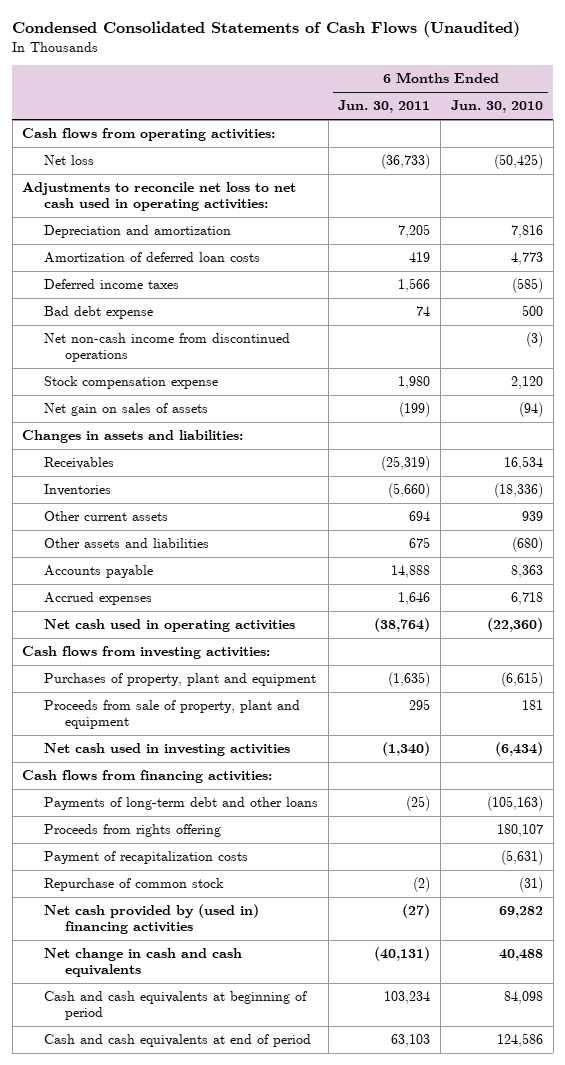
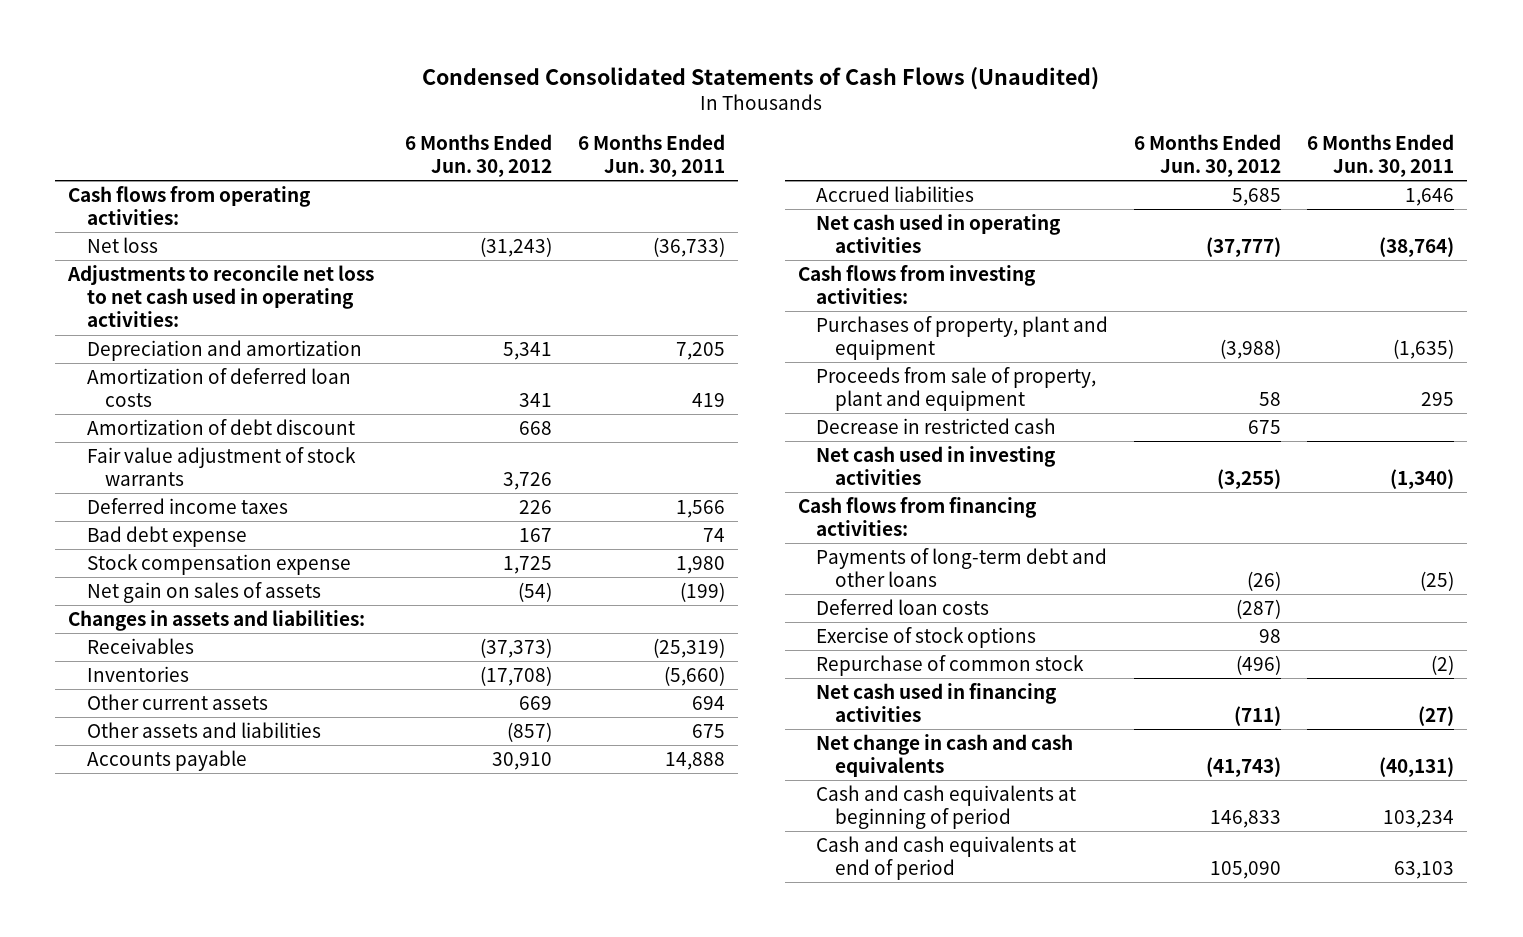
[451,100,544,114] Jun. 30, 2010 -> none
none -> [404,133,552,178] 6 Months Ended Jun. 30, 2012
none -> [86,419,355,436] Amortization of debt discount
none -> [86,447,356,487] Fair value adjustment of stock warrants
[43,333,290,363] Net non-cash income from discontinued operations -> none
[43,592,152,606] Accrued expenses -> [816,186,975,203] Accrued liabilities
none -> [816,418,1057,435] Decrease in restricted cash
[43,824,221,838] Proceeds from rights offering -> none
[43,851,248,865] Payment of recapitalization costs -> none
none -> [816,599,990,616] Deferred loan costs
none -> [816,627,1037,649] Exercise of stock options
[43,904,259,935] Net cash provided by (used in) financing activities -> [816,683,1058,723] Net cash used in financing activities

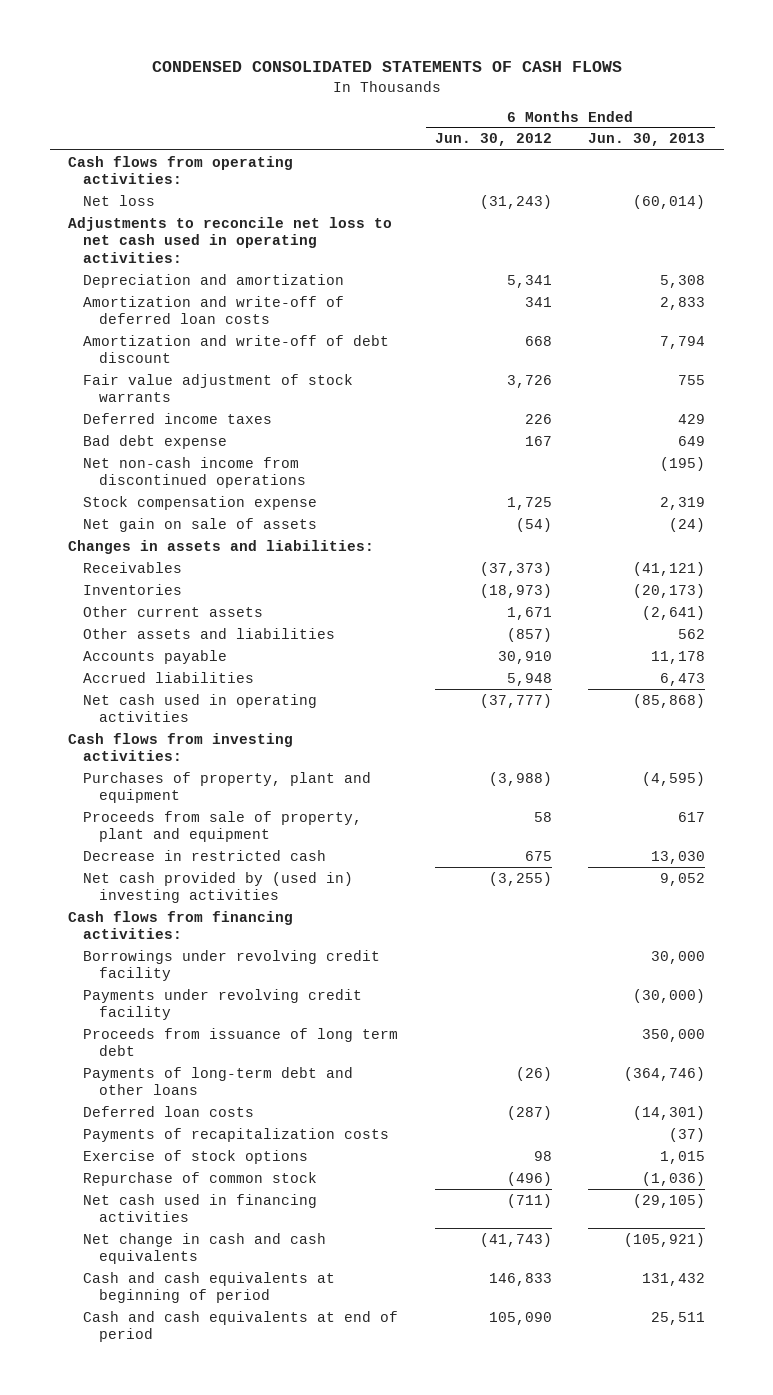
[422,66,1100,90] Condensed Consolidated Statements of Cash Flows (Unaudited) -> [151,61,622,73] CONDENSED CONSOLIDATED STATEMENTS OF CASH FLOWS
[577,133,725,178] 6 Months Ended Jun. 30, 2011 -> none
none -> [588,133,706,147] Jun. 30, 2013
[86,368,351,408] Amortization of deferred loan costs -> [83,295,345,325] Amortization and write-off of deferred loan costs
[86,419,355,436] Amortization of debt discount -> [83,334,390,364] Amortization and write-off of debt discount
none -> [83,456,306,489] Net non-cash income from discontinued operations
[86,582,321,604] Net gain on sales of assets -> [83,517,318,532] Net gain on sale of assets
[479,666,552,687] (17,708) -> [479,583,552,598] (18,973)
[518,696,552,711] 669 -> [506,606,552,620] 1,671
[1232,188,1282,207] 5,685 -> [506,672,552,686] 5,948
[816,446,1057,486] Net cash used in investing activities -> [83,871,354,904] Net cash provided by (used in) investing activities
none -> [83,949,381,982] Borrowings under revolving credit facility
none -> [83,988,363,1021] Payments under revolving credit facility
none -> [83,1027,399,1057] Proceeds from issuance of long term debt
none -> [83,1127,390,1142] Payments of recapitalization costs

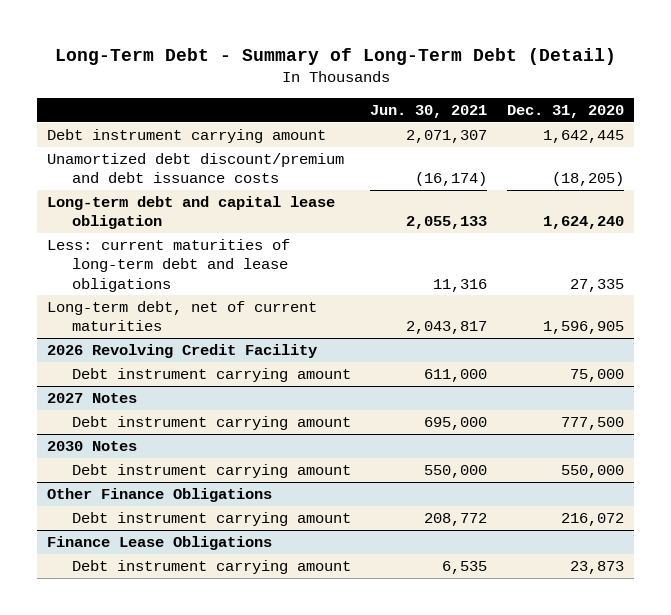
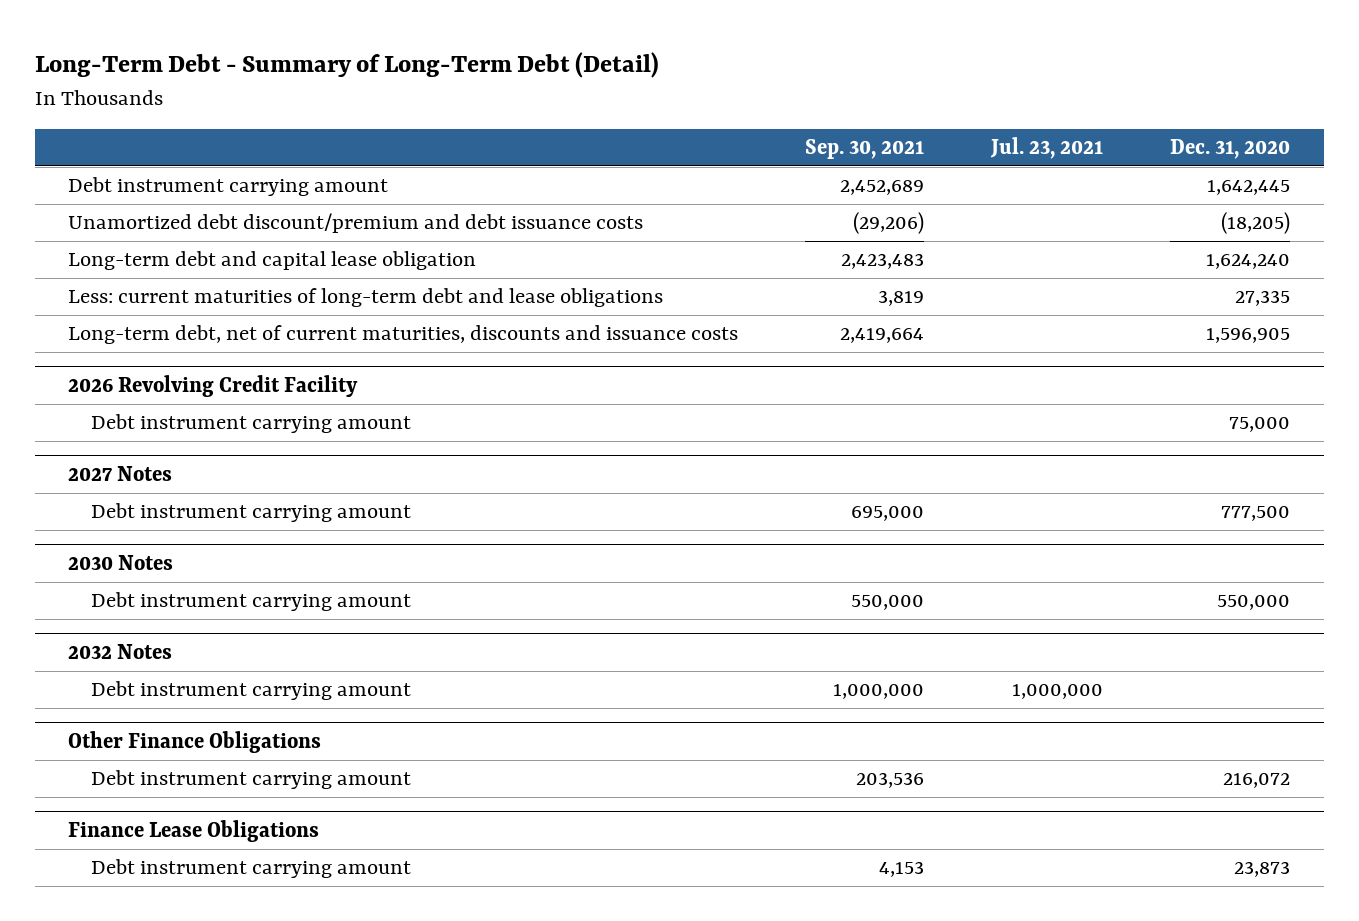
[370,105,488,119] Jun. 30, 2021 -> none
none -> [805,138,925,159] Sep. 30, 2021
none -> [990,136,1104,159] Jul. 23, 2021
[46,301,317,332] Long-term debt, net of current maturities -> [68,325,739,345] Long-term debt, net of current maturities, discounts and issuance costs
none -> [68,644,173,660] 2032 Notes
none -> [90,681,411,701] Debt instrument carrying amount

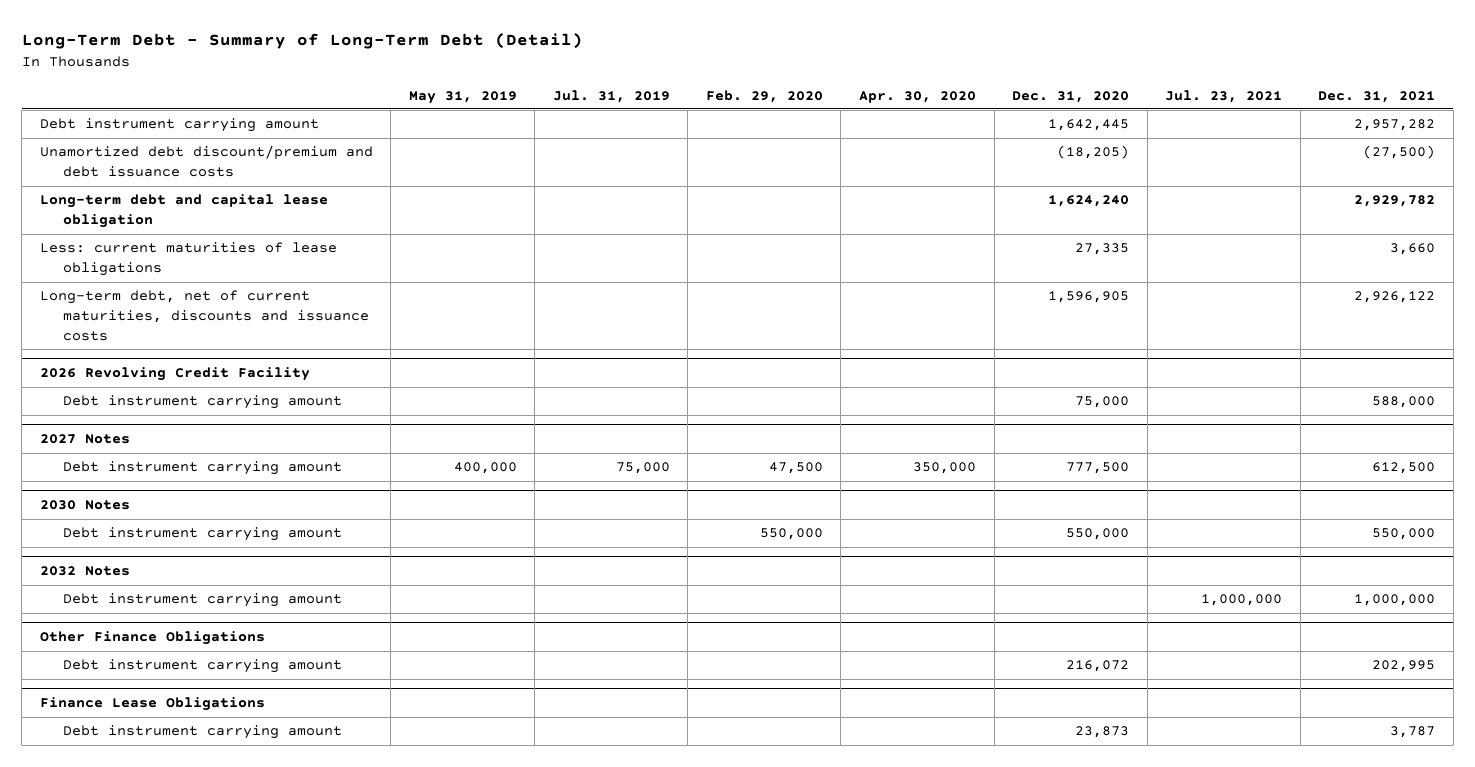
[805,138,925,159] Sep. 30, 2021 -> none
none -> [408,90,517,104] May 31, 2019
none -> [552,89,670,103] Jul. 31, 2019
none -> [705,89,823,103] Feb. 29, 2020
none -> [859,90,977,103] Apr. 30, 2020
none -> [1318,90,1436,103] Dec. 31, 2021
[68,288,664,308] Less: current maturities of long-term debt and lease obligations -> [39,242,337,277] Less: current maturities of lease obligations

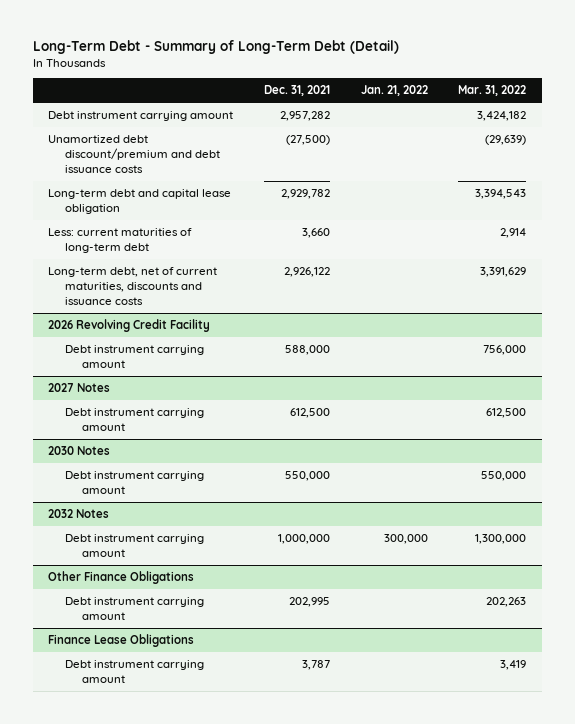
[408,90,517,104] May 31, 2019 -> none
[552,89,670,103] Jul. 31, 2019 -> none
[705,89,823,103] Feb. 29, 2020 -> none
[859,90,977,103] Apr. 30, 2020 -> none
[1012,90,1130,103] Dec. 31, 2020 -> none
[1165,89,1283,103] Jul. 23, 2021 -> none
none -> [360,85,428,97] Jan. 21, 2022
none -> [458,85,527,97] Mar. 31, 2022
[39,242,337,277] Less: current maturities of lease obligations -> [48,228,193,254] Less: current maturities of long-term debt

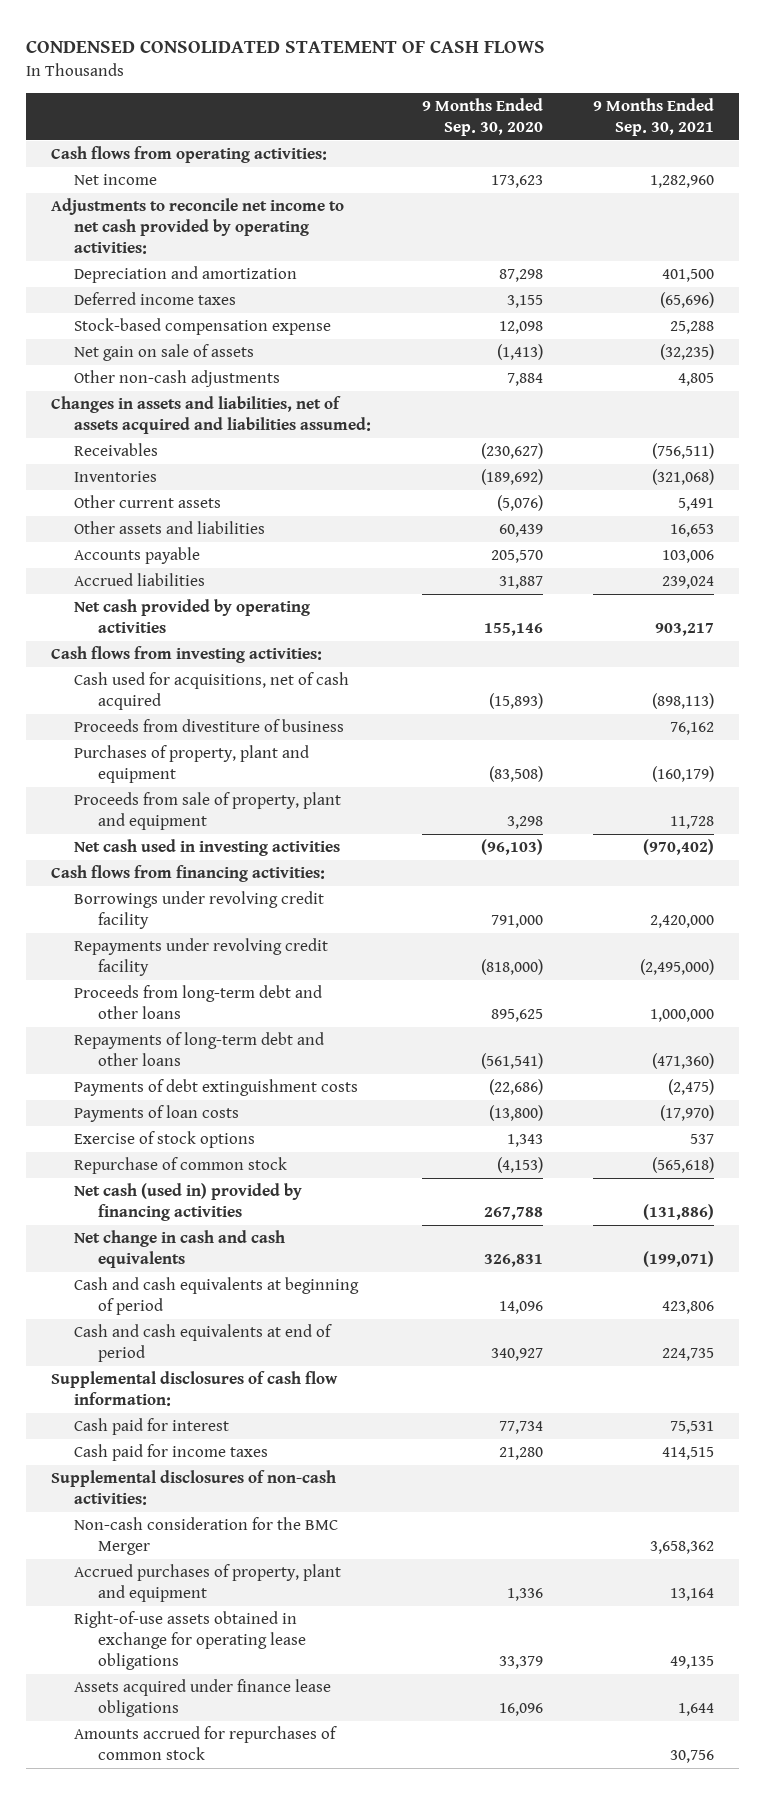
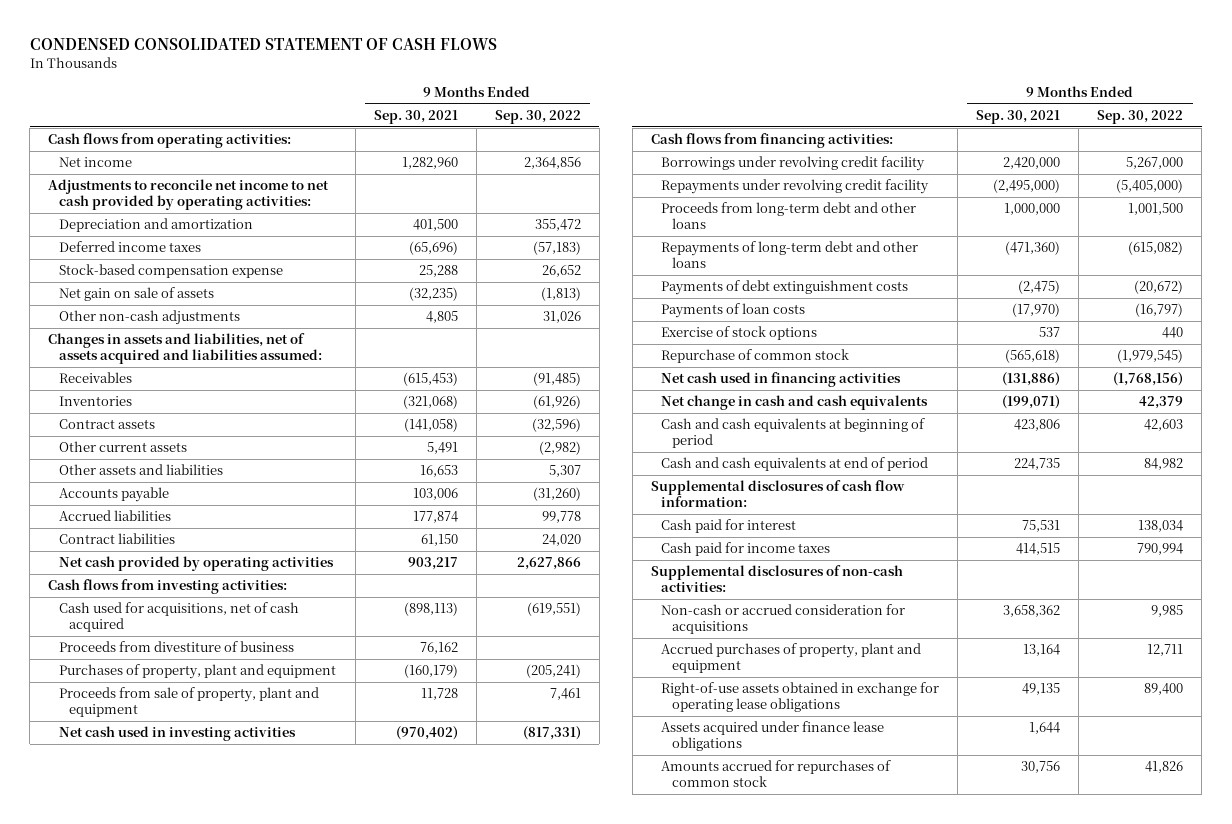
[421,98,543,137] 9 Months Ended Sep. 30, 2020 -> none
none -> [494,110,581,125] Sep. 30, 2022
[652,443,715,460] (756,511) -> [402,372,458,387] (615,453)
none -> [58,419,155,430] Contract assets
[662,576,715,590] 239,024 -> [412,511,458,524] 177,874
none -> [58,533,175,545] Contract liabilities
[74,1183,303,1222] Net cash (used in) provided by financing activities -> [661,372,902,388] Net cash used in financing activities
[74,1517,339,1556] Non-cash consideration for the BMC Merger -> [661,604,906,635] Non-cash or accrued consideration for acquisitions

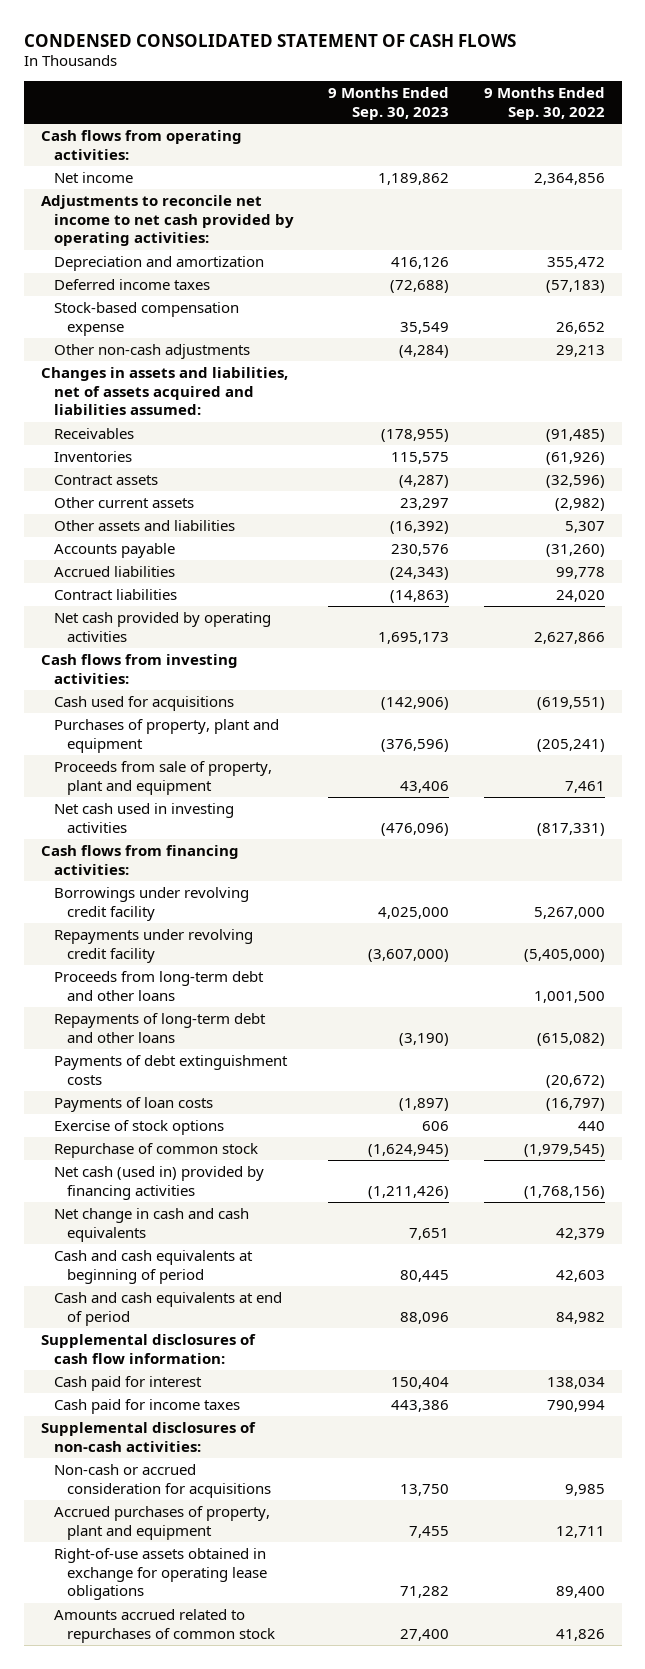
[373,110,458,125] Sep. 30, 2021 -> none
none -> [328,87,450,121] 9 Months Ended Sep. 30, 2023
[58,287,214,302] Net gain on sale of assets -> none
[542,311,581,324] 31,026 -> [555,345,605,358] 29,213
[58,641,294,653] Proceeds from divestiture of business -> none
[58,602,299,633] Cash used for acquisitions, net of cash acquired -> [53,696,234,712] Cash used for acquisitions
[661,372,902,388] Net cash used in financing activities -> [53,1166,264,1200] Net cash (used in) provided by financing activities
[661,721,885,752] Assets acquired under finance lease obligations -> none
[661,760,892,788] Amounts accrued for repurchases of common stock -> [53,1609,275,1643] Amounts accrued related to repurchases of common stock

